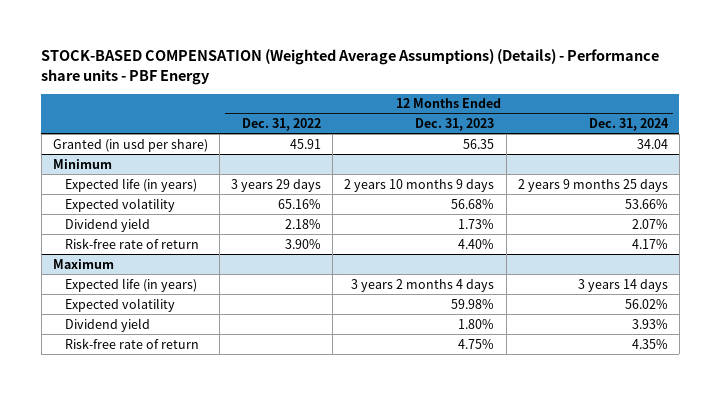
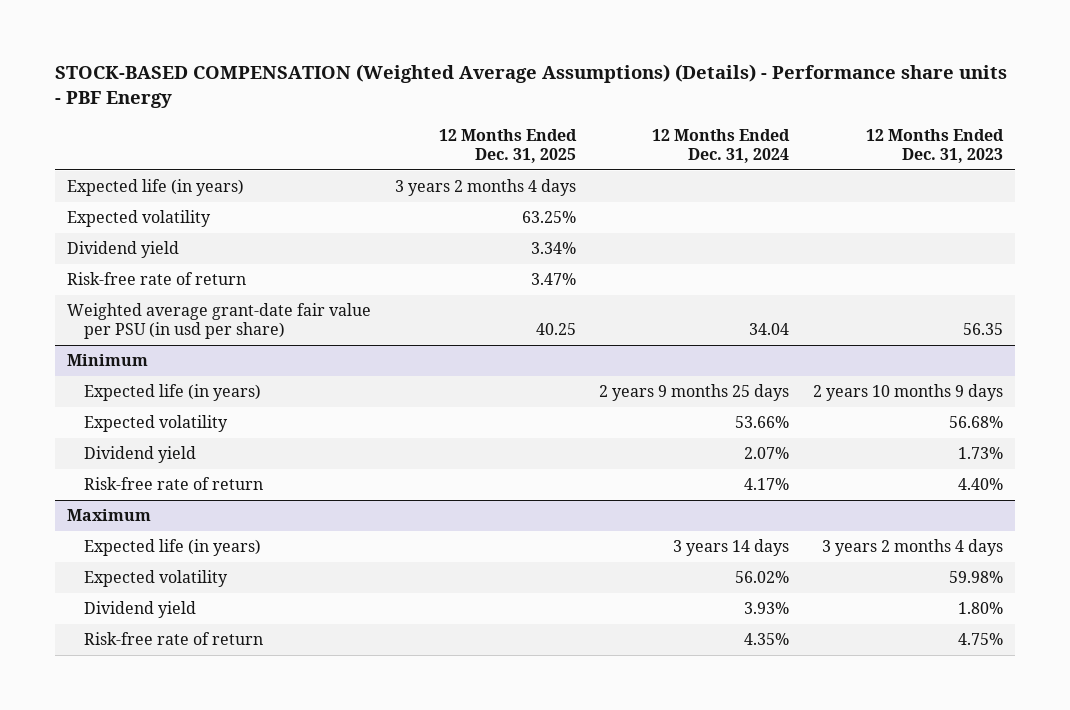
[242,118,322,132] Dec. 31, 2022 -> none
none -> [438,129,577,163] 12 Months Ended Dec. 31, 2025
none -> [66,179,244,197] Expected life (in years)
none -> [66,210,211,228] Expected volatility
none -> [66,241,179,259] Dividend yield
none -> [66,272,246,286] Risk-free rate of return
[53,138,209,152] Granted (in usd per share) -> [66,303,371,339] Weighted average grant-date fair value per PSU (in usd per share)

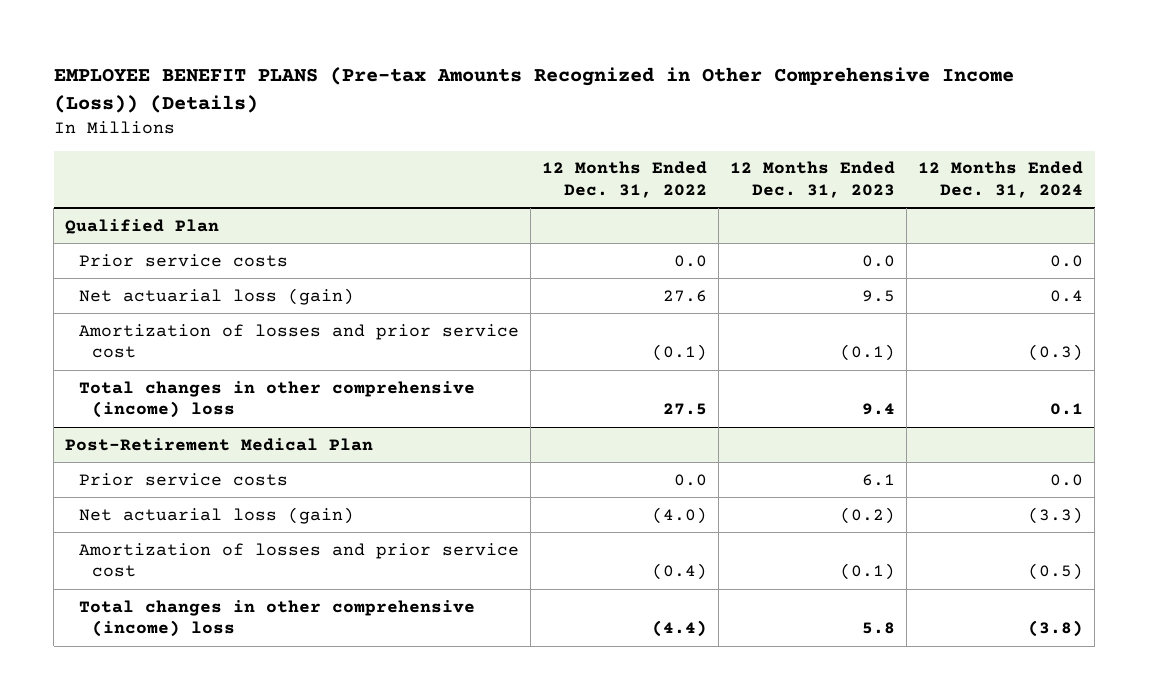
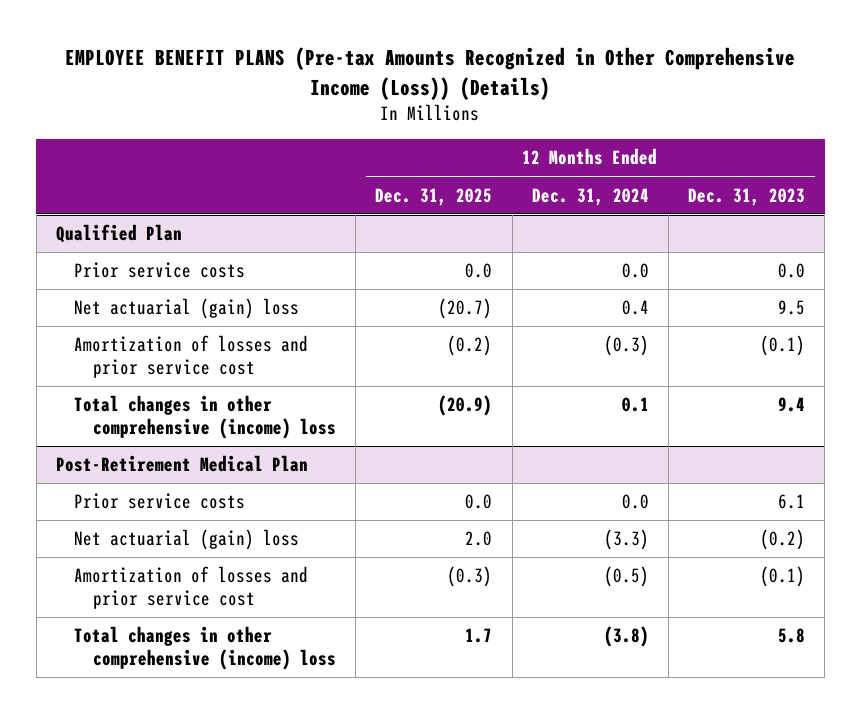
[541,161,707,198] 12 Months Ended Dec. 31, 2022 -> none
none -> [375,187,493,206] Dec. 31, 2025
[78,287,354,305] Net actuarial loss (gain) -> [74,298,300,320] Net actuarial (gain) loss
[78,506,354,524] Net actuarial loss (gain) -> [74,529,300,551] Net actuarial (gain) loss

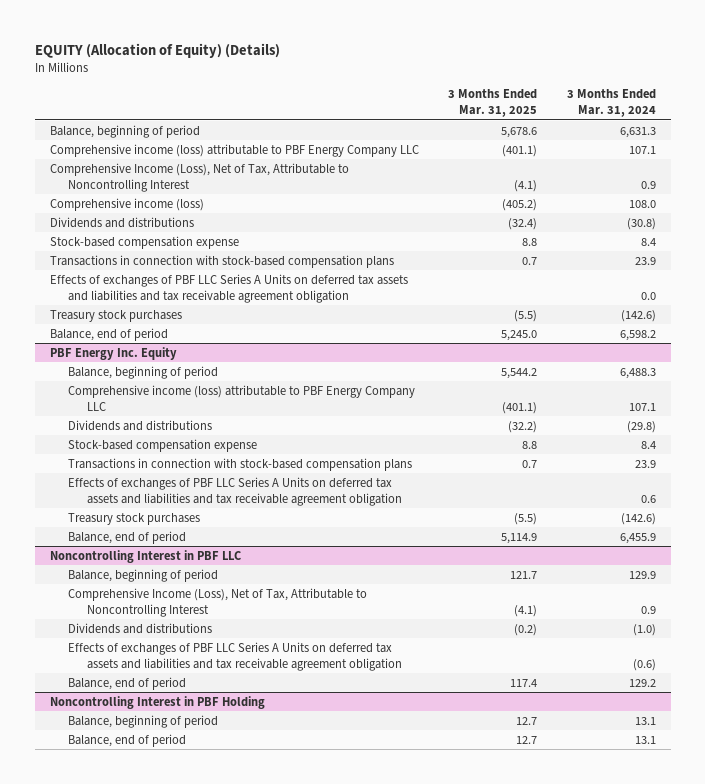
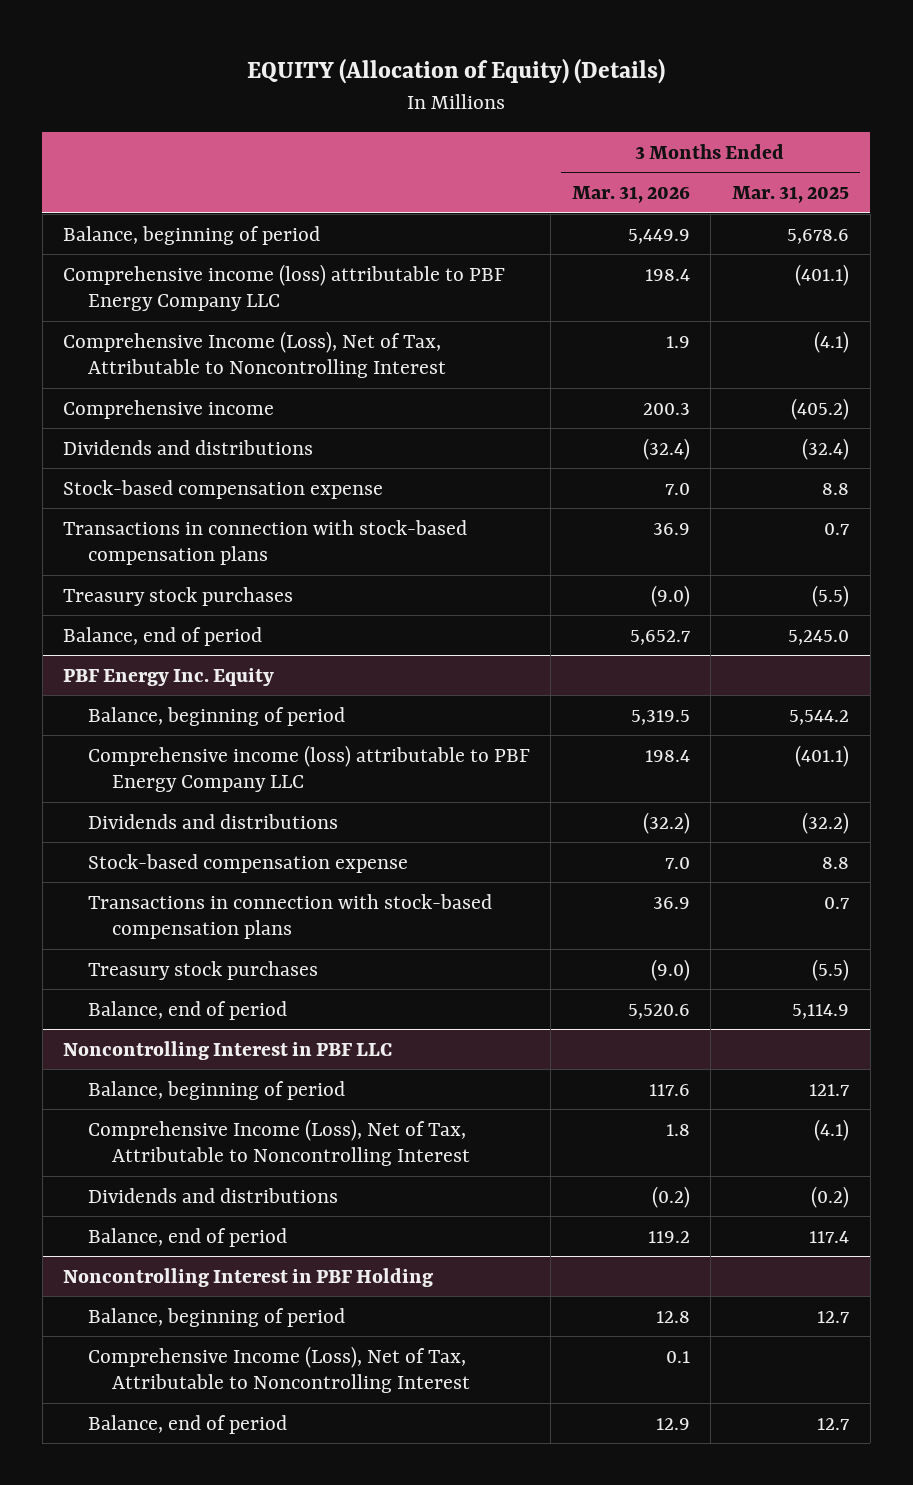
[566,89,656,117] 3 Months Ended Mar. 31, 2024 -> none
none -> [571,186,690,204] Mar. 31, 2026
[49,197,204,211] Comprehensive income (loss) -> [63,399,275,419] Comprehensive income
[49,273,408,303] Effects of exchanges of PBF LLC Series A Units on deferred tax assets and liabilities and tax receivable agreement obligation -> none
[68,476,402,506] Effects of exchanges of PBF LLC Series A Units on deferred tax assets and liabilities and tax receivable agreement obligation -> none
[68,641,402,671] Effects of exchanges of PBF LLC Series A Units on deferred tax assets and liabilities and tax receivable agreement obligation -> none
none -> [87,1345,470,1394] Comprehensive Income (Loss), Net of Tax, Attributable to Noncontrolling Interest

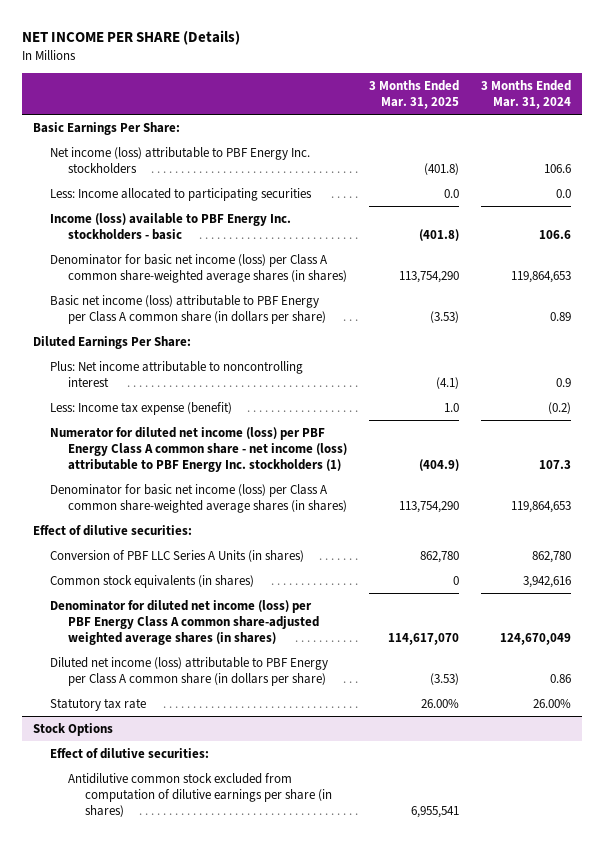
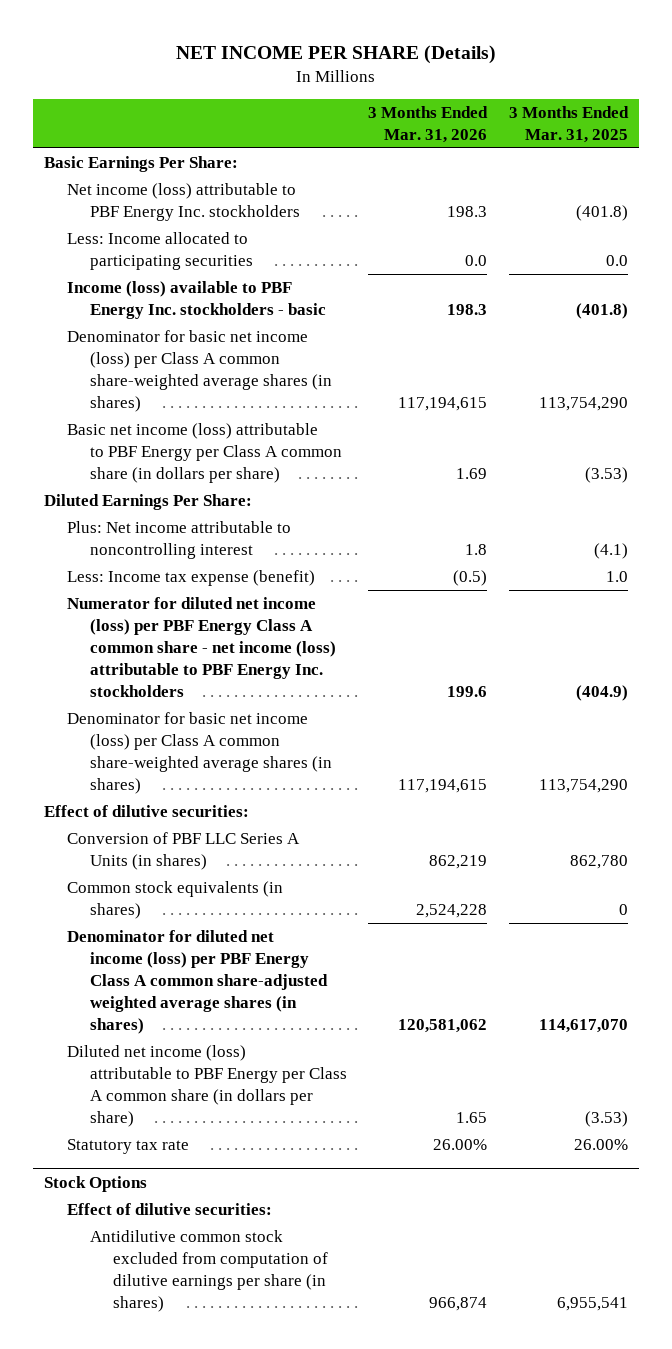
[481,80,572,110] 3 Months Ended Mar. 31, 2024 -> none
none -> [368,105,489,143] 3 Months Ended Mar. 31, 2026
[50,426,347,473] Numerator for diluted net income (loss) per PBF Energy Class A common share - net income (loss) attributable to PBF Energy Inc. stockholders (1) -> [66,597,336,697] Numerator for diluted net income (loss) per PBF Energy Class A common share - net income (loss) attributable to PBF Energy Inc. stockholders

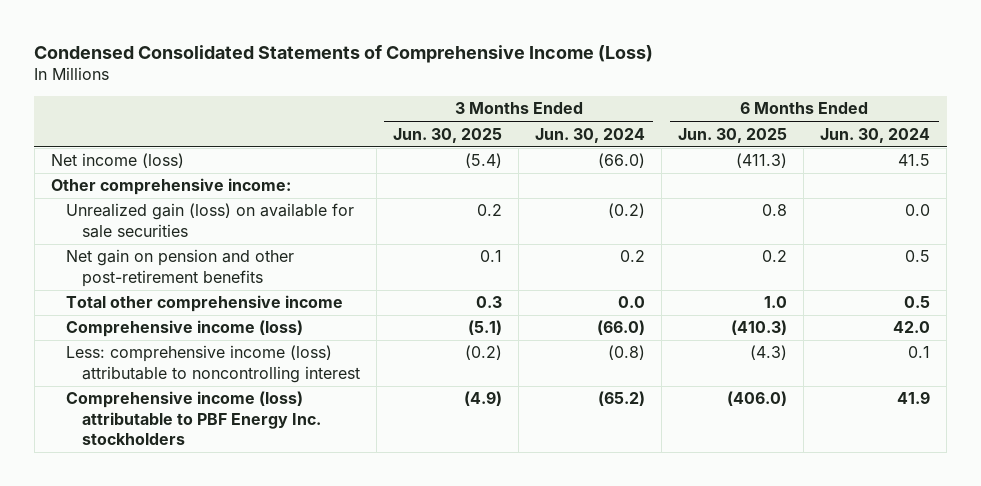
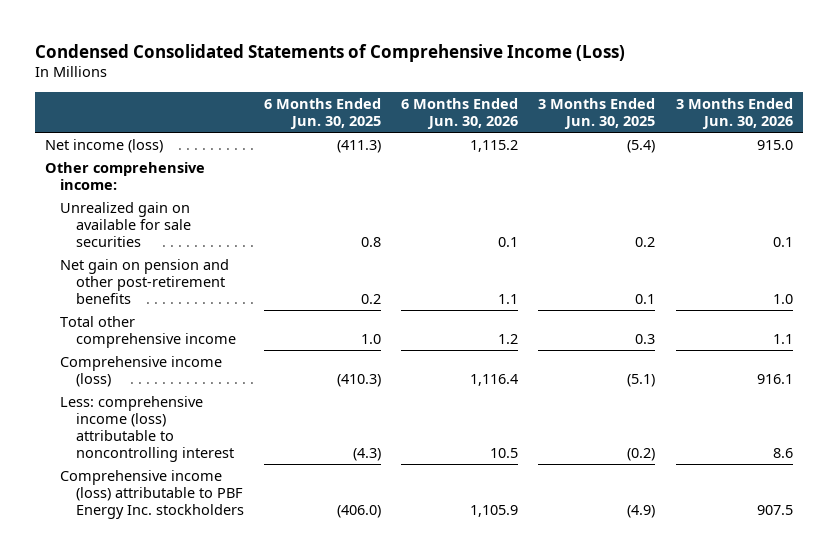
[534,127,645,143] Jun. 30, 2024 -> none
[820,127,931,143] Jun. 30, 2024 -> none
none -> [401,97,519,129] 6 Months Ended Jun. 30, 2026
none -> [675,97,793,129] 3 Months Ended Jun. 30, 2026
[66,203,355,238] Unrealized gain (loss) on available for sale securities -> [60,201,191,247] Unrealized gain on available for sale securities

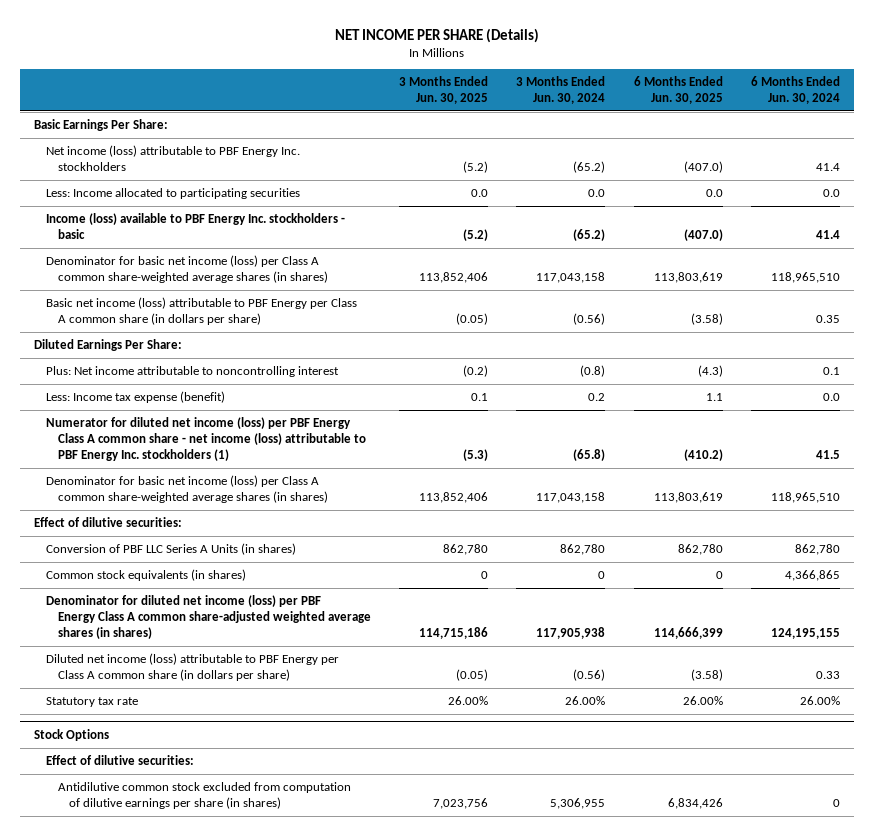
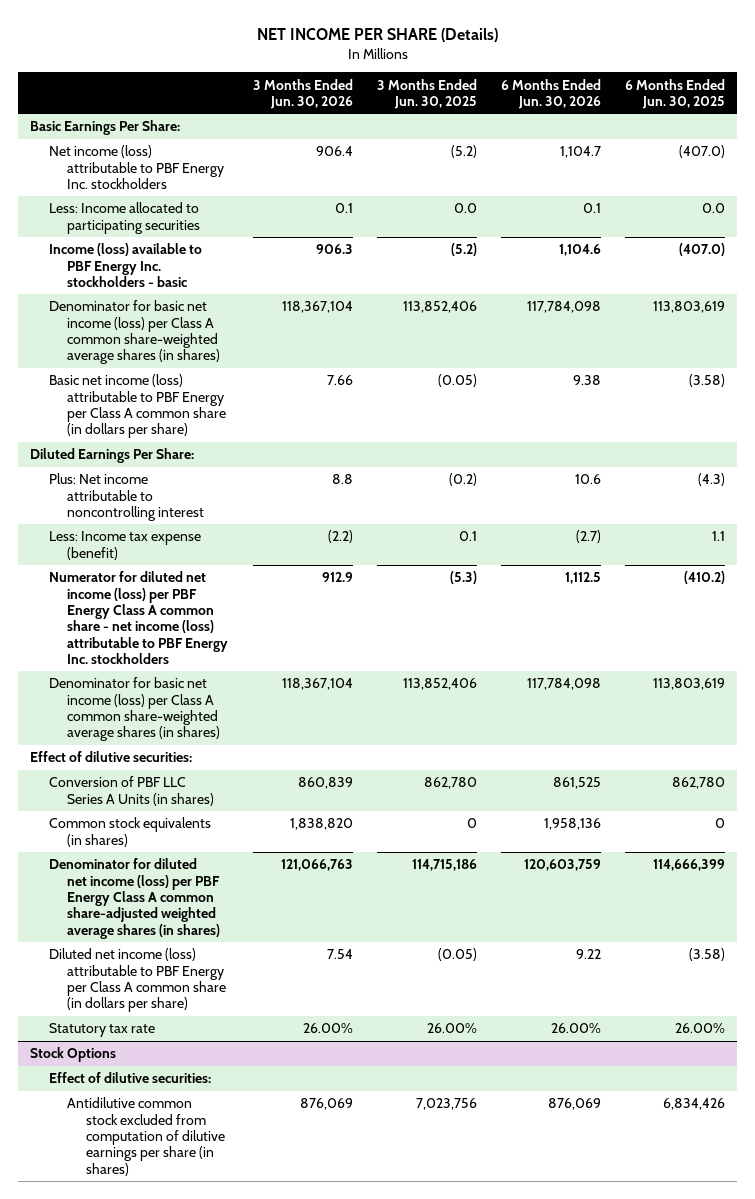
[516,75,606,104] 3 Months Ended Jun. 30, 2024 -> none
[750,75,840,104] 6 Months Ended Jun. 30, 2024 -> none
none -> [252,78,353,109] 3 Months Ended Jun. 30, 2026
none -> [500,78,601,109] 6 Months Ended Jun. 30, 2026
[46,416,366,461] Numerator for diluted net income (loss) per PBF Energy Class A common share - net income (loss) attributable to PBF Energy Inc. stockholders (1) -> [48,571,229,664] Numerator for diluted net income (loss) per PBF Energy Class A common share - net income (loss) attributable to PBF Energy Inc. stockholders

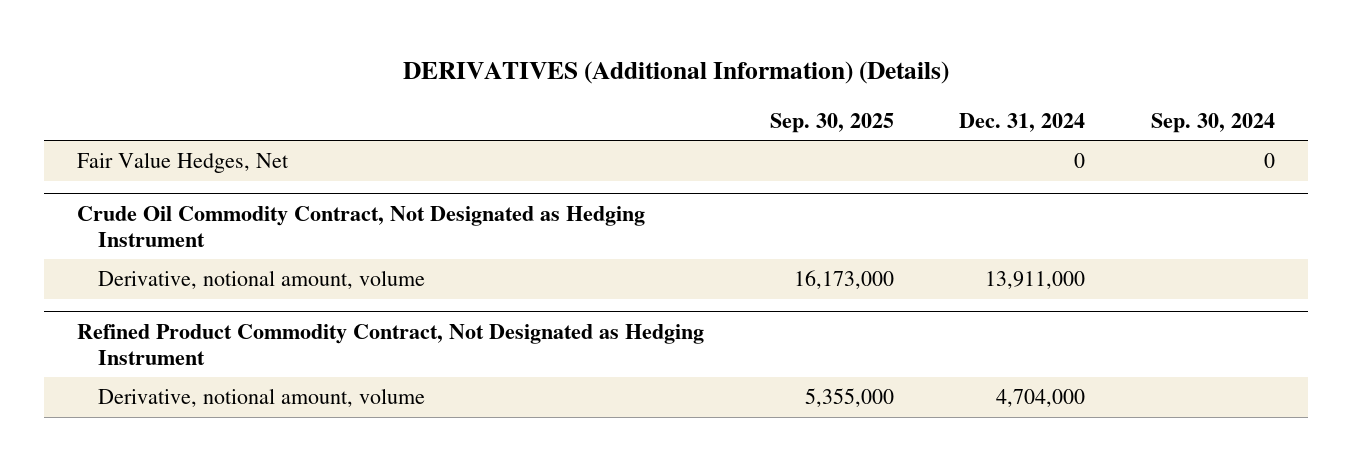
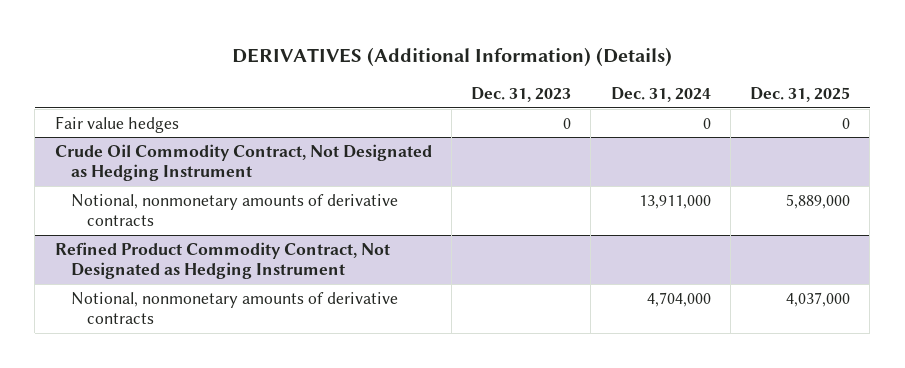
[769,112,894,133] Sep. 30, 2025 -> none
[1150,112,1275,133] Sep. 30, 2024 -> none
none -> [471,87,572,103] Dec. 31, 2023
none -> [750,87,851,103] Dec. 31, 2025
[77,152,290,174] Fair Value Hedges, Net -> [54,115,179,133] Fair value hedges
[97,270,425,290] Derivative, notional amount, volume -> [70,193,398,227] Notional, nonmonetary amounts of derivative contracts
[97,388,425,408] Derivative, notional amount, volume -> [70,291,398,325] Notional, nonmonetary amounts of derivative contracts

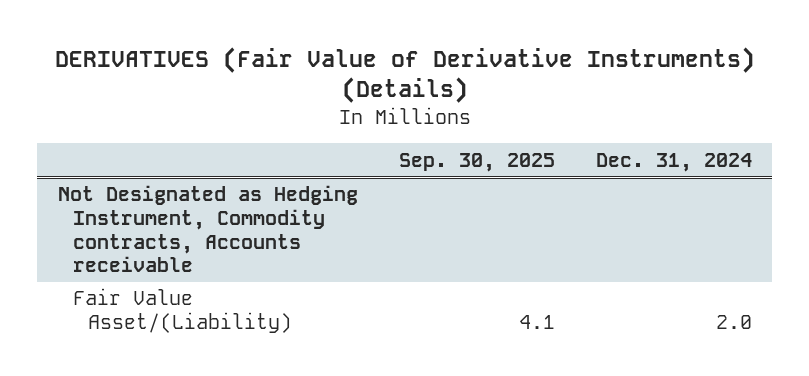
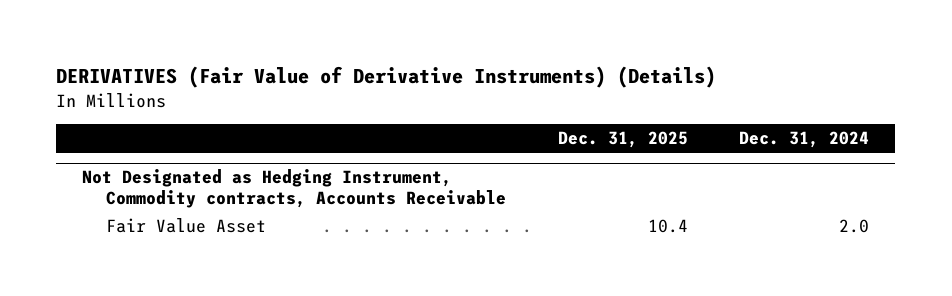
[398,152,555,172] Sep. 30, 2025 -> none
none -> [557,131,688,149] Dec. 31, 2025
[57,185,358,273] Not Designated as Hedging Instrument, Commodity contracts, Accounts receivable -> [82,169,507,208] Not Designated as Hedging Instrument, Commodity contracts, Accounts Receivable
[72,288,292,334] Fair Value Asset/(Liability) -> [106,218,267,234] Fair Value Asset

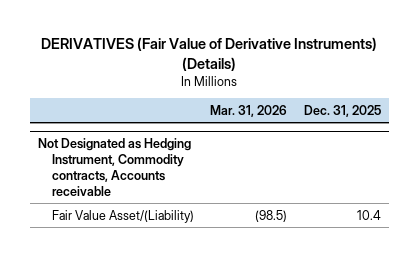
[739,131,870,149] Dec. 31, 2024 -> none
none -> [210,104,288,117] Mar. 31, 2026
[82,169,507,208] Not Designated as Hedging Instrument, Commodity contracts, Accounts Receivable -> [37,137,191,196] Not Designated as Hedging Instrument, Commodity contracts, Accounts receivable
[106,218,267,234] Fair Value Asset -> [51,209,194,223] Fair Value Asset/(Liability)

